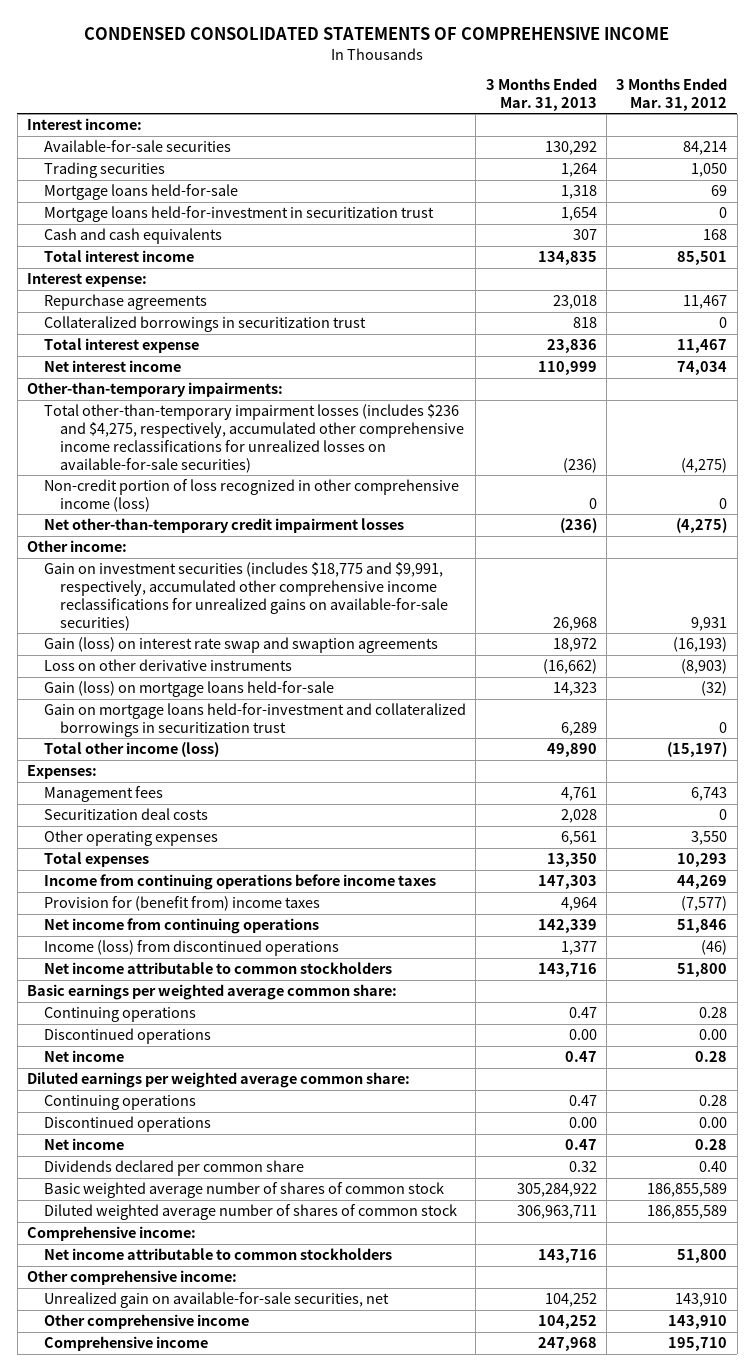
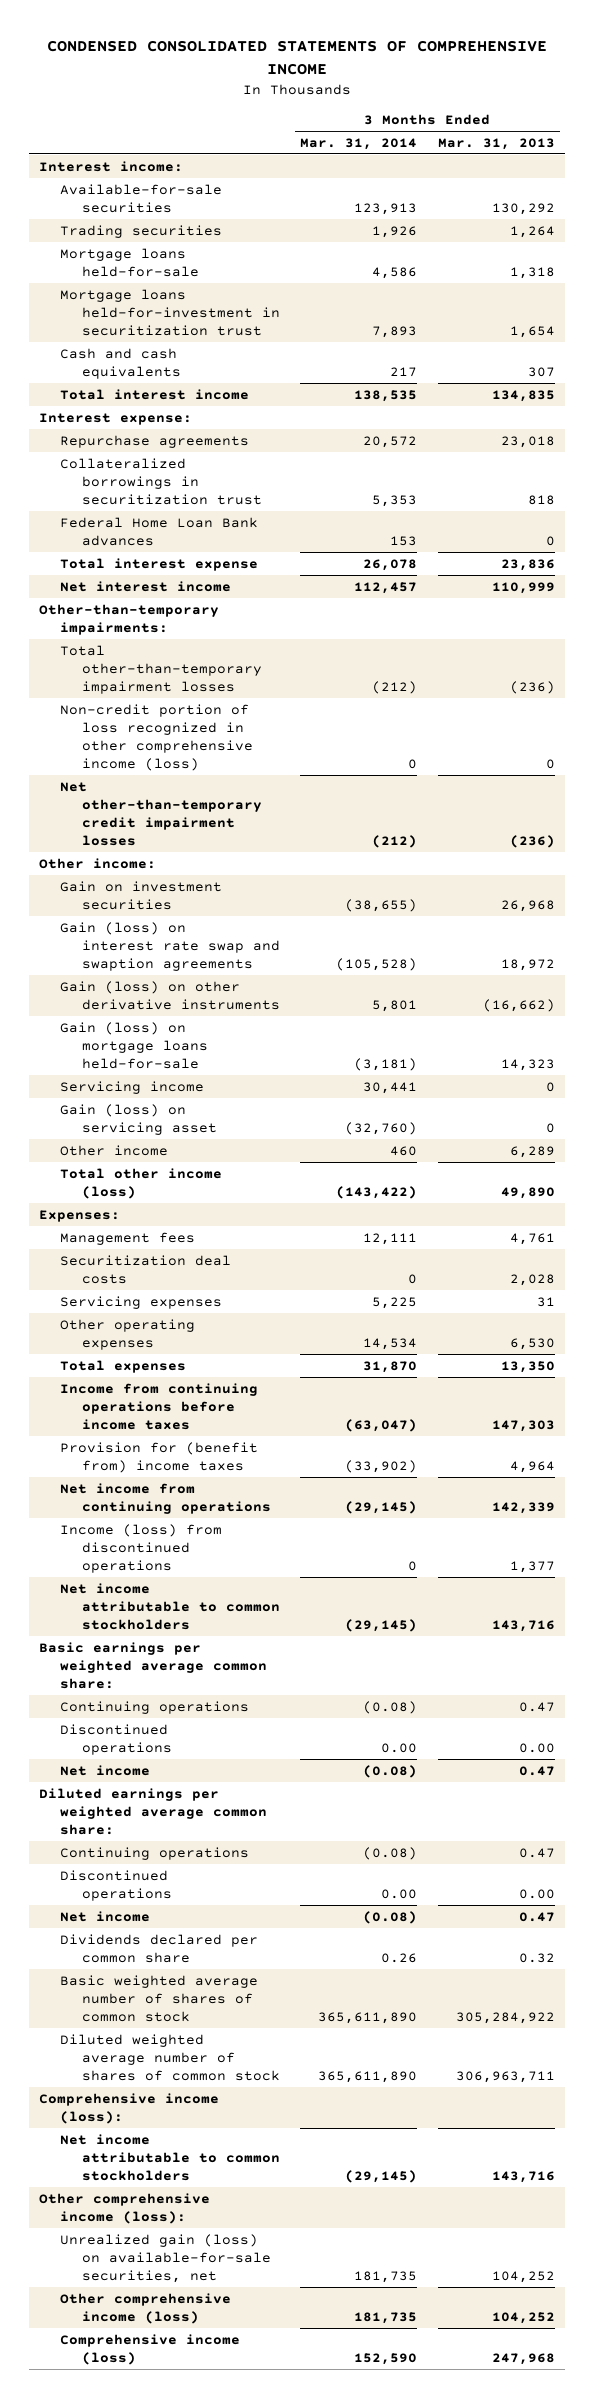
[616,78,728,111] 3 Months Ended Mar. 31, 2012 -> none
none -> [300,137,418,150] Mar. 31, 2014
none -> [60,516,259,546] Federal Home Loan Bank advances
[43,404,465,473] Total other-than-temporary impairment losses (includes $236 and $4,275, respectively, accumulated other comprehensive income reclassifications for unrealized losses on available-for-sale securities) -> [60,644,262,695] Total other-than-temporary impairment losses
[43,562,449,631] Gain on investment securities (includes $18,775 and $9,991, respectively, accumulated other comprehensive income reclassifications for unrealized gains on available-for-sale securities) -> [60,880,223,910] Gain on investment securities
[43,659,292,672] Loss on other derivative instruments -> [60,980,280,1010] Gain (loss) on other derivative instruments
none -> [60,1080,205,1094] Servicing income
none -> [60,1103,217,1135] Gain (loss) on servicing asset
[43,703,466,737] Gain on mortgage loans held-for-investment and collateralized borrowings in securitization trust -> [60,1144,169,1156] Other income
none -> [60,1295,223,1309] Servicing expenses
[560,831,597,846] 6,561 -> [509,1337,555,1350] 6,530
[27,1226,197,1242] Comprehensive income: -> [38,2092,219,2124] Comprehensive income (loss):
[27,1270,238,1286] Other comprehensive income: -> [38,2192,210,2224] Other comprehensive income (loss):
[43,1292,389,1309] Unrealized gain on available-for-sale securities, net -> [60,2233,271,2284] Unrealized gain (loss) on available-for-sale securities, net
[43,1314,249,1330] Other comprehensive income -> [60,2292,232,2324] Other comprehensive income (loss)
[43,1336,208,1352] Comprehensive income -> [60,2333,241,2365] Comprehensive income (loss)

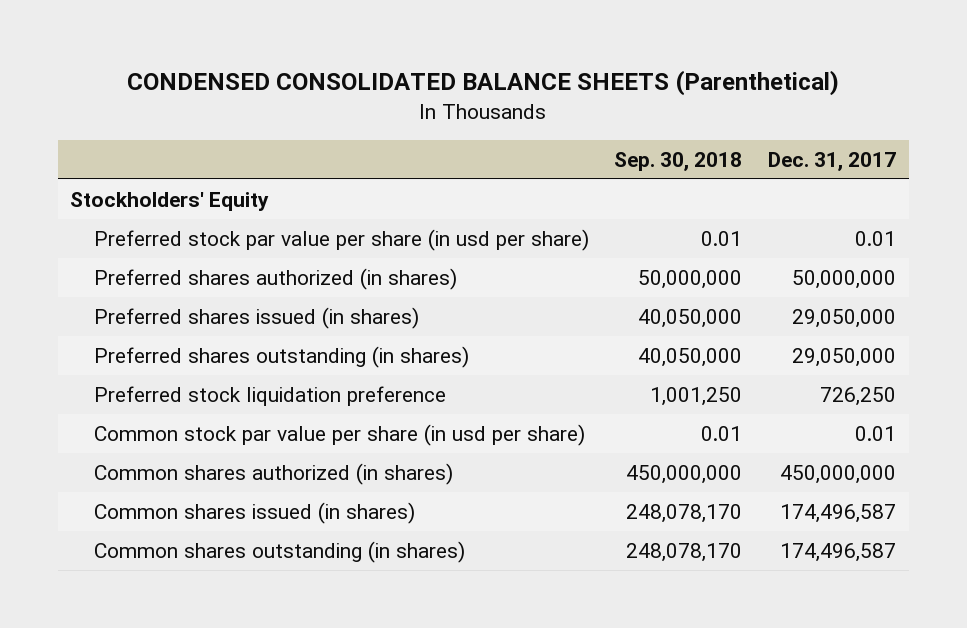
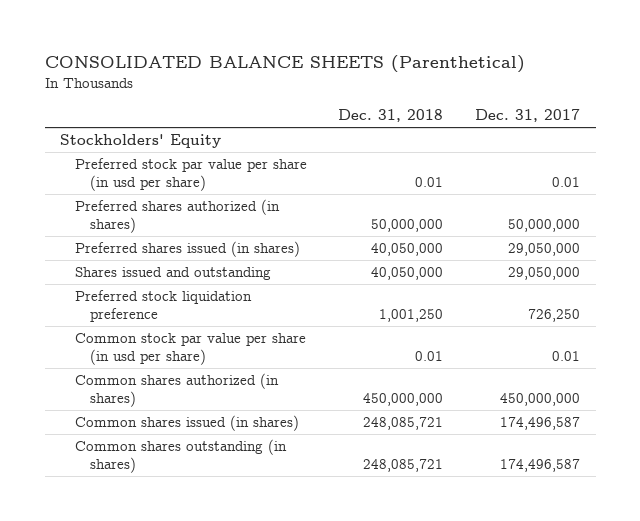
[127,70,840,97] CONDENSED CONSOLIDATED BALANCE SHEETS (Parenthetical) -> [44,55,525,74] CONSOLIDATED BALANCE SHEETS (Parenthetical)
[614,151,743,171] Sep. 30, 2018 -> none
none -> [338,109,444,123] Dec. 31, 2018
[93,345,469,368] Preferred shares outstanding (in shares) -> [75,267,272,281] Shares issued and outstanding

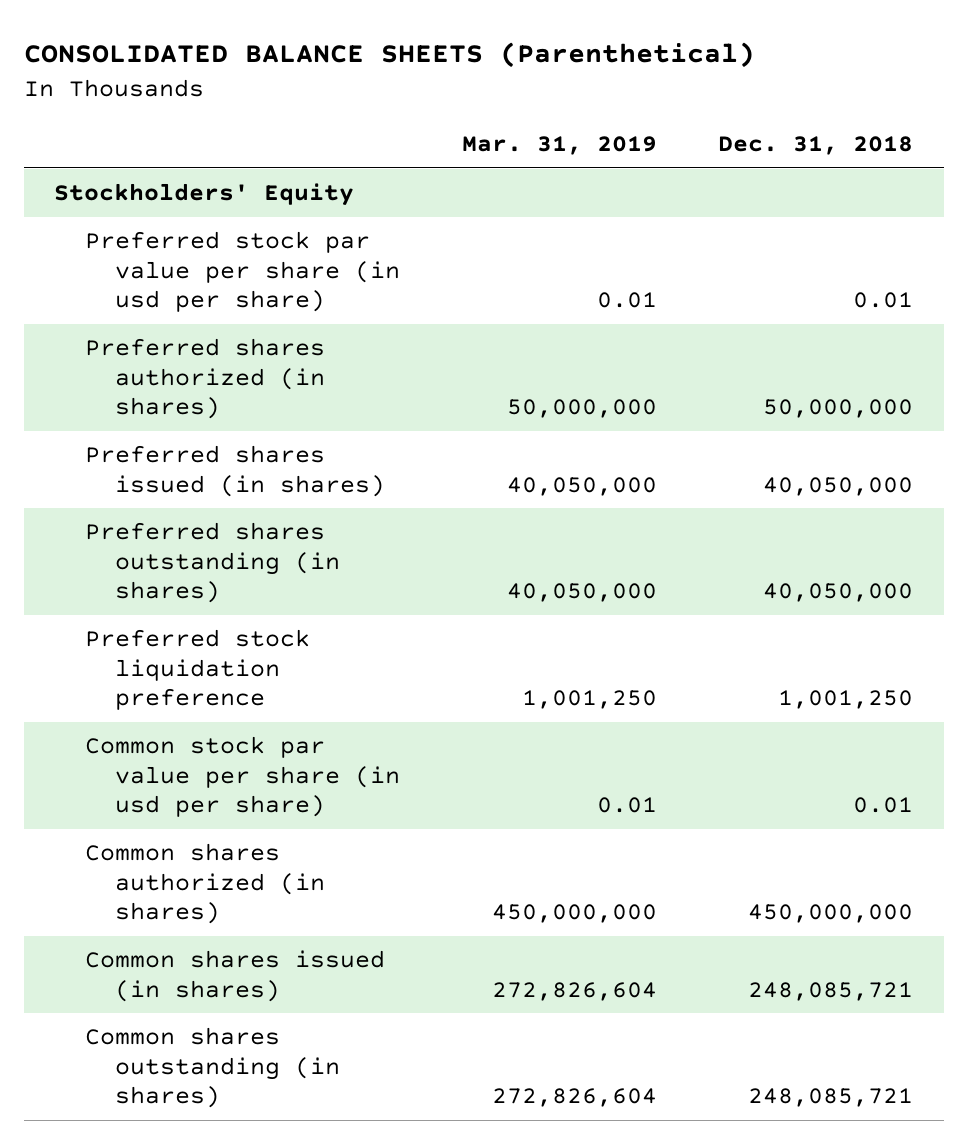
[474,109,580,123] Dec. 31, 2017 -> none
none -> [461,136,657,156] Mar. 31, 2019
[75,267,272,281] Shares issued and outstanding -> [84,522,340,604] Preferred shares outstanding (in shares)

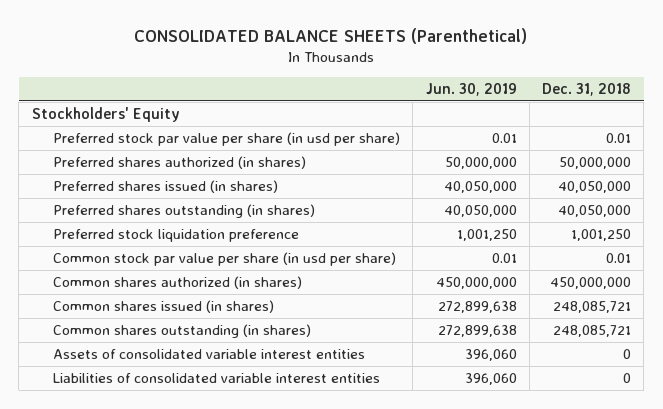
[461,136,657,156] Mar. 31, 2019 -> none
none -> [425,82,517,96] Jun. 30, 2019
none -> [52,348,365,359] Assets of consolidated variable interest entities
none -> [52,372,380,383] Liabilities of consolidated variable interest entities

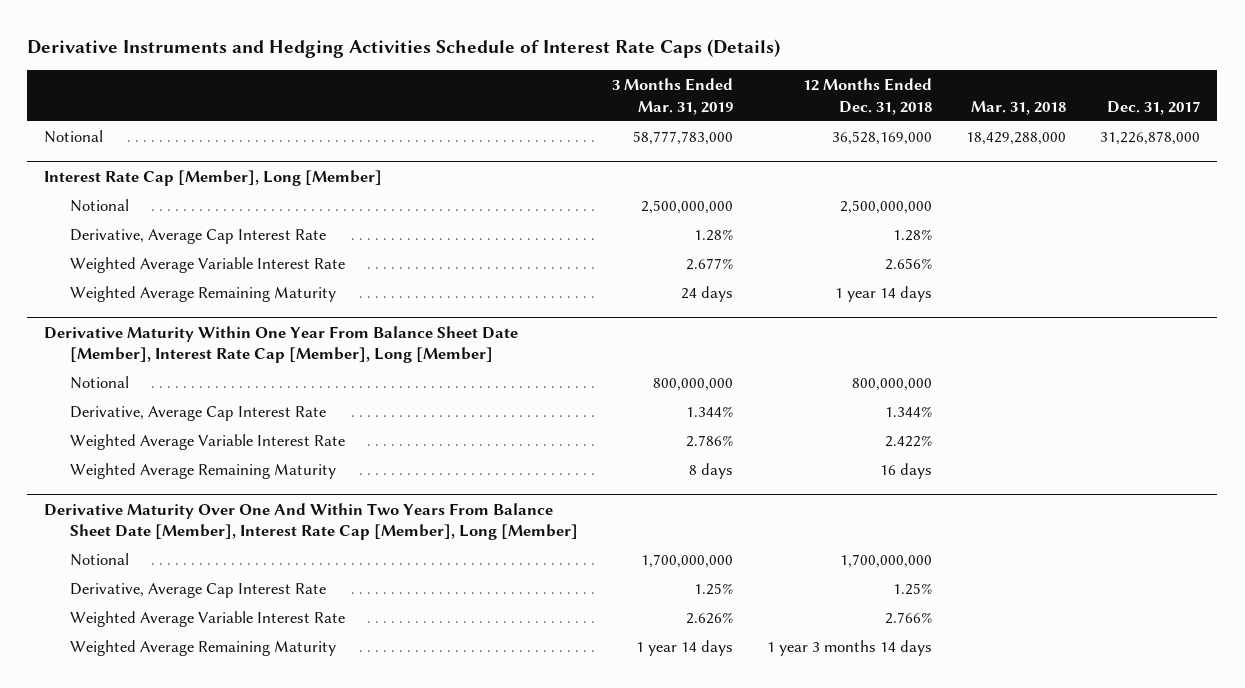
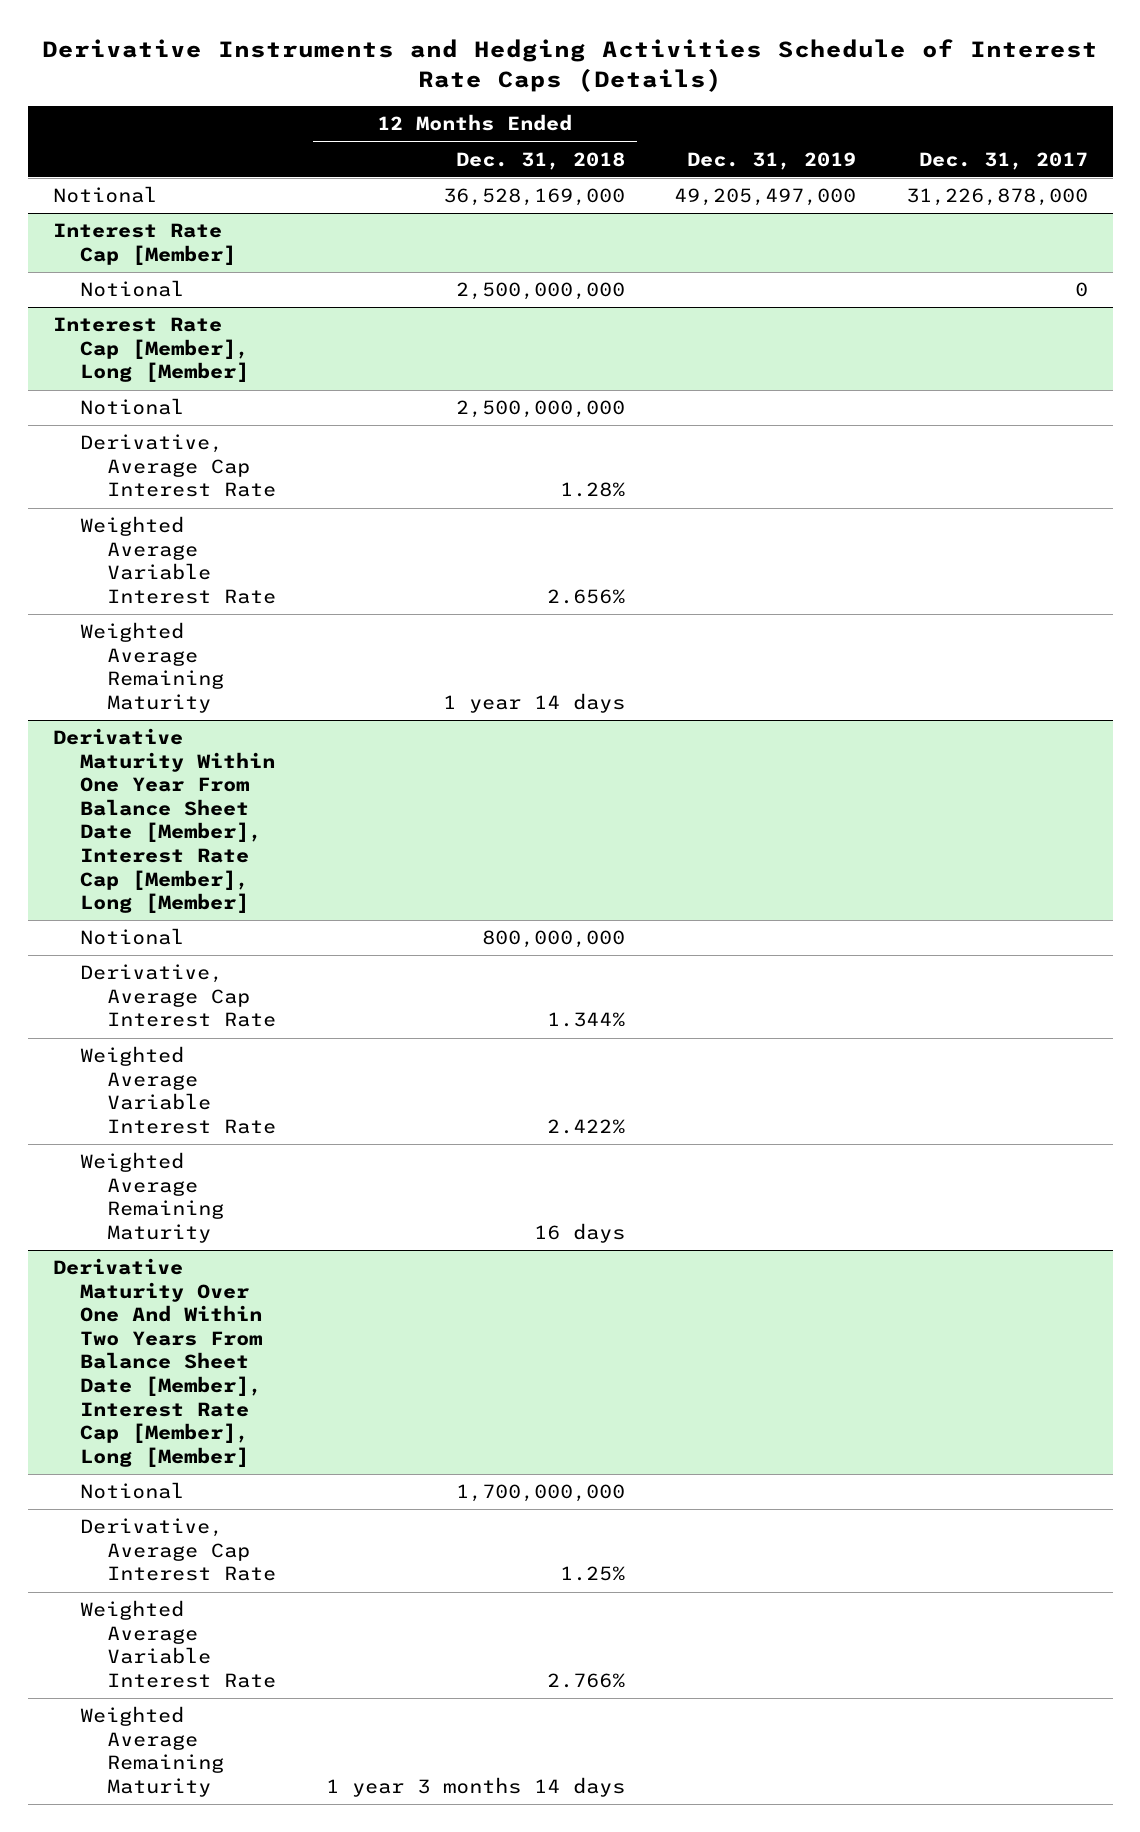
[611,78,733,115] 3 Months Ended Mar. 31, 2019 -> none
[971,100,1067,115] Mar. 31, 2018 -> none
none -> [687,151,857,170] Dec. 31, 2019
none -> [52,223,236,265] Interest Rate Cap [Member]
none -> [79,280,184,298] Notional

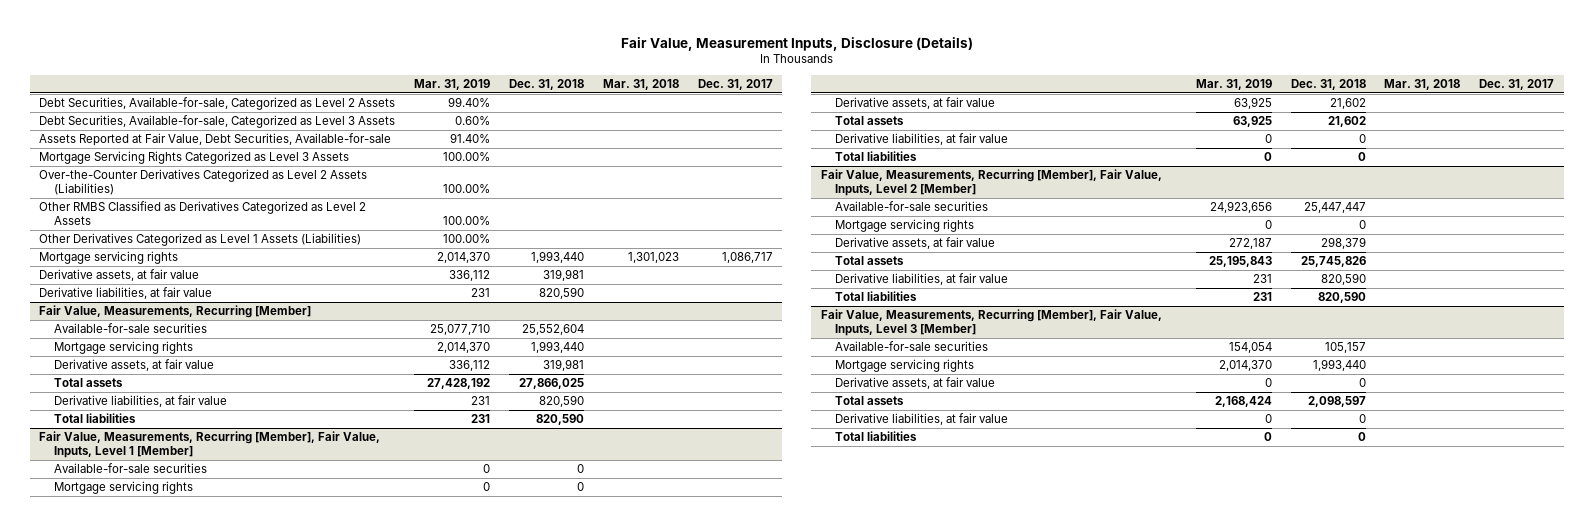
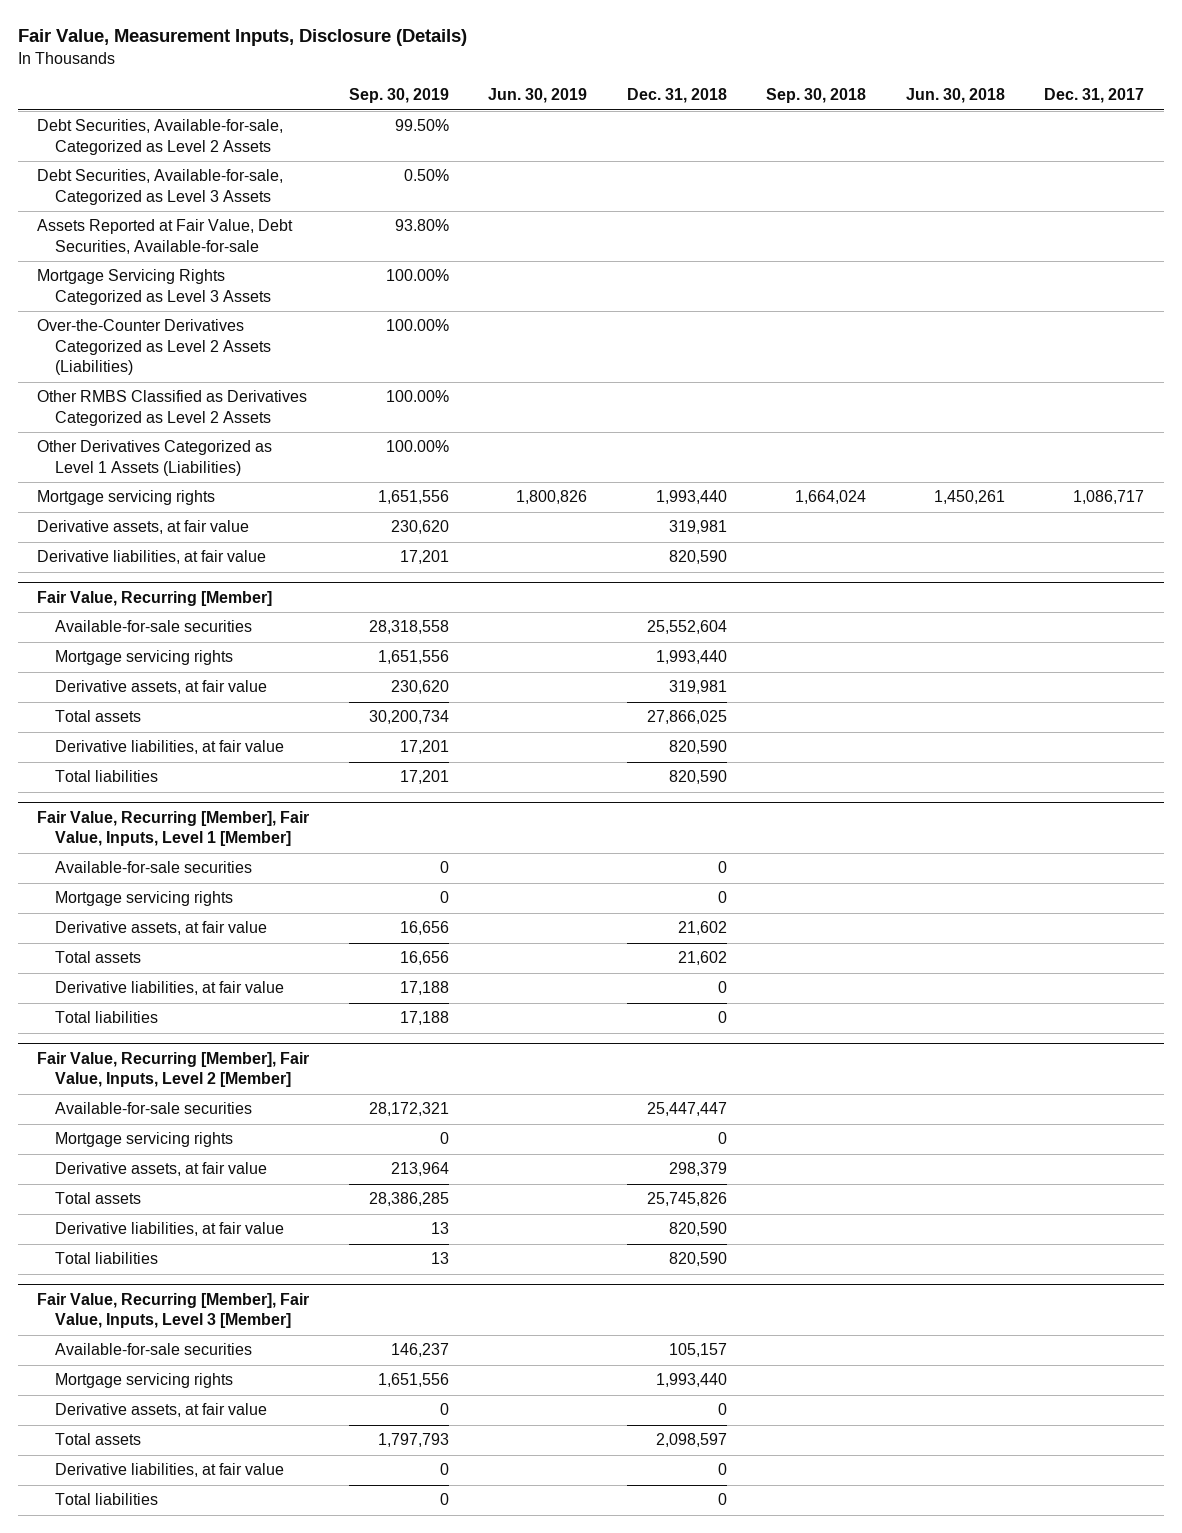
[414,79,491,91] Mar. 31, 2019 -> none
[602,79,679,91] Mar. 31, 2018 -> none
none -> [348,88,449,104] Sep. 30, 2019
none -> [488,88,588,104] Jun. 30, 2019
none -> [766,88,867,104] Sep. 30, 2018
none -> [905,88,1005,104] Jun. 30, 2018
[39,305,312,319] Fair Value, Measurements, Recurring [Member] -> [37,590,273,606] Fair Value, Recurring [Member]
[39,431,381,459] Fair Value, Measurements, Recurring [Member], Fair Value, Inputs, Level 1 [Member] -> [37,810,310,847] Fair Value, Recurring [Member], Fair Value, Inputs, Level 1 [Member]
[820,169,1162,197] Fair Value, Measurements, Recurring [Member], Fair Value, Inputs, Level 2 [Member] -> [37,1051,310,1088] Fair Value, Recurring [Member], Fair Value, Inputs, Level 2 [Member]
[820,309,1162,337] Fair Value, Measurements, Recurring [Member], Fair Value, Inputs, Level 3 [Member] -> [37,1292,310,1329] Fair Value, Recurring [Member], Fair Value, Inputs, Level 3 [Member]

